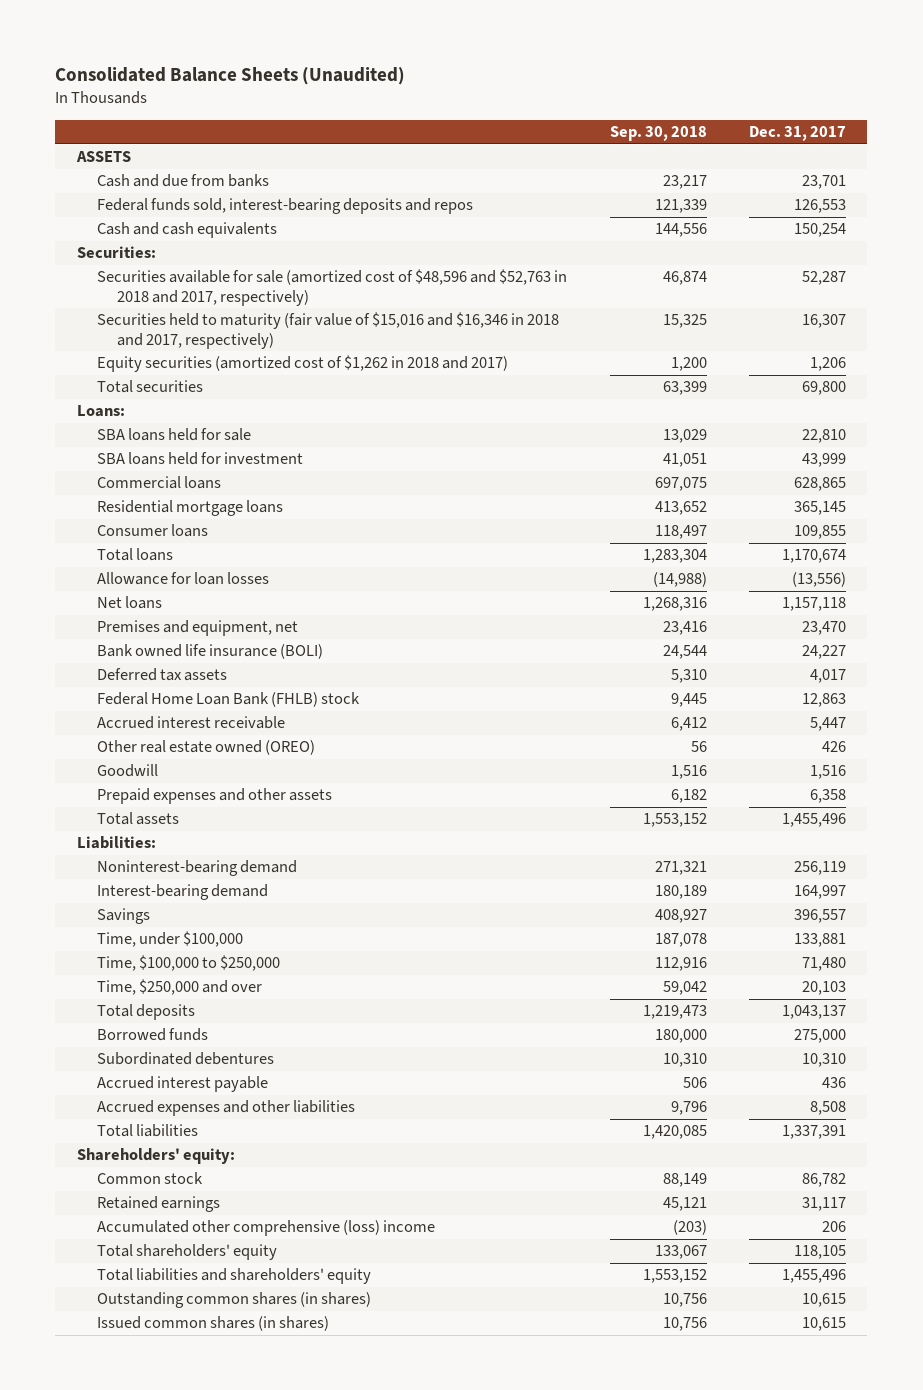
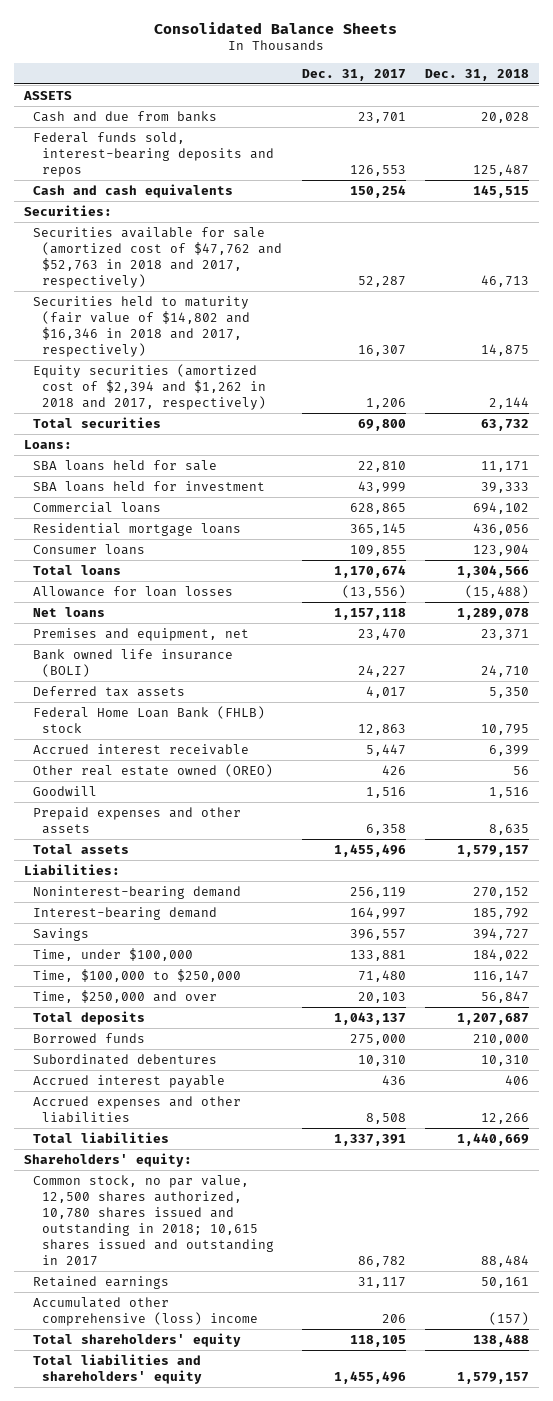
[55,66,406,85] Consolidated Balance Sheets (Unaudited) -> [154,21,398,34] Consolidated Balance Sheets
[609,125,707,141] Sep. 30, 2018 -> none
none -> [424,68,529,81] Dec. 31, 2018
[96,269,567,306] Securities available for sale (amortized cost of $48,596 and $52,763 in 2018 and 2017, respectively) -> [32,226,283,288] Securities available for sale (amortized cost of $47,762 and $52,763 in 2018 and 2017, respectively)
[96,312,559,349] Securities held to maturity (fair value of $15,016 and $16,346 in 2018 and 2017, respectively) -> [32,295,251,357] Securities held to maturity (fair value of $14,802 and $16,346 in 2018 and 2017, respectively)
[96,355,508,373] Equity securities (amortized cost of $1,262 in 2018 and 2017) -> [32,363,267,410] Equity securities (amortized cost of $2,394 and $1,262 in 2018 and 2017, respectively)
[96,1172,203,1185] Common stock -> [32,1174,275,1267] Common stock, no par value, 12,500 shares authorized, 10,780 shares issued and outstanding in 2018; 10,615 shares issued and outstanding in 2017
[96,1292,371,1309] Outstanding common shares (in shares) -> none
[96,1316,329,1332] Issued common shares (in shares) -> none

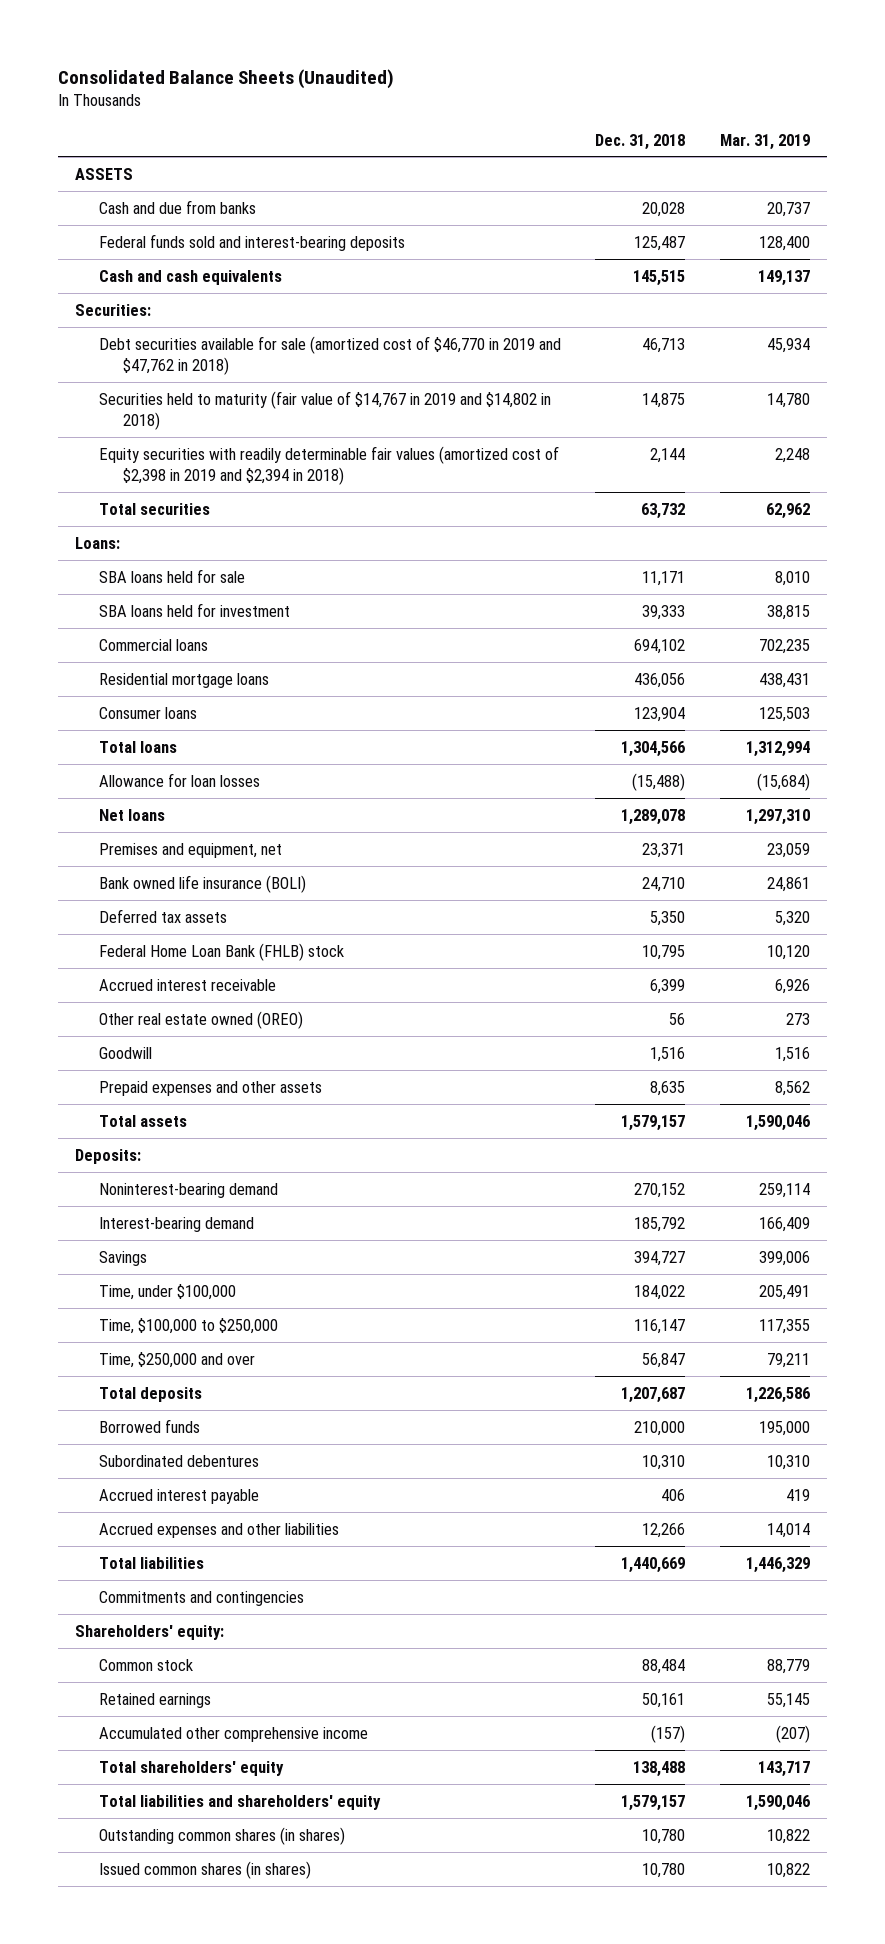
[154,21,398,34] Consolidated Balance Sheets -> [57,68,394,89] Consolidated Balance Sheets (Unaudited)
[301,68,406,81] Dec. 31, 2017 -> none
none -> [719,133,810,150] Mar. 31, 2019
[32,131,275,177] Federal funds sold, interest-bearing deposits and repos -> [98,233,405,251] Federal funds sold and interest-bearing deposits
[32,226,283,288] Securities available for sale (amortized cost of $47,762 and $52,763 in 2018 and 2017, respectively) -> [98,335,561,376] Debt securities available for sale (amortized cost of $46,770 in 2019 and $47,762 in 2018)
[32,295,251,357] Securities held to maturity (fair value of $14,802 and $16,346 in 2018 and 2017, respectively) -> [98,390,551,431] Securities held to maturity (fair value of $14,767 in 2019 and $14,802 in 2018)
[32,363,267,410] Equity securities (amortized cost of $2,394 and $1,262 in 2018 and 2017, respectively) -> [98,445,559,486] Equity securities with readily determinable fair values (amortized cost of $2,398 in 2019 and $2,394 in 2018)
[23,863,120,875] Liabilities: -> none
none -> [74,1148,141,1164] Deposits:
none -> [98,1590,304,1606] Commitments and contingencies
[32,1174,275,1267] Common stock, no par value, 12,500 shares authorized, 10,780 shares issued and outstanding in 2018; 10,615 shares issued and outstanding in 2017 -> [98,1658,193,1671] Common stock
[32,1296,259,1326] Accumulated other comprehensive (loss) income -> [98,1726,368,1742] Accumulated other comprehensive income
none -> [98,1826,345,1845] Outstanding common shares (in shares)
none -> [98,1860,311,1879] Issued common shares (in shares)

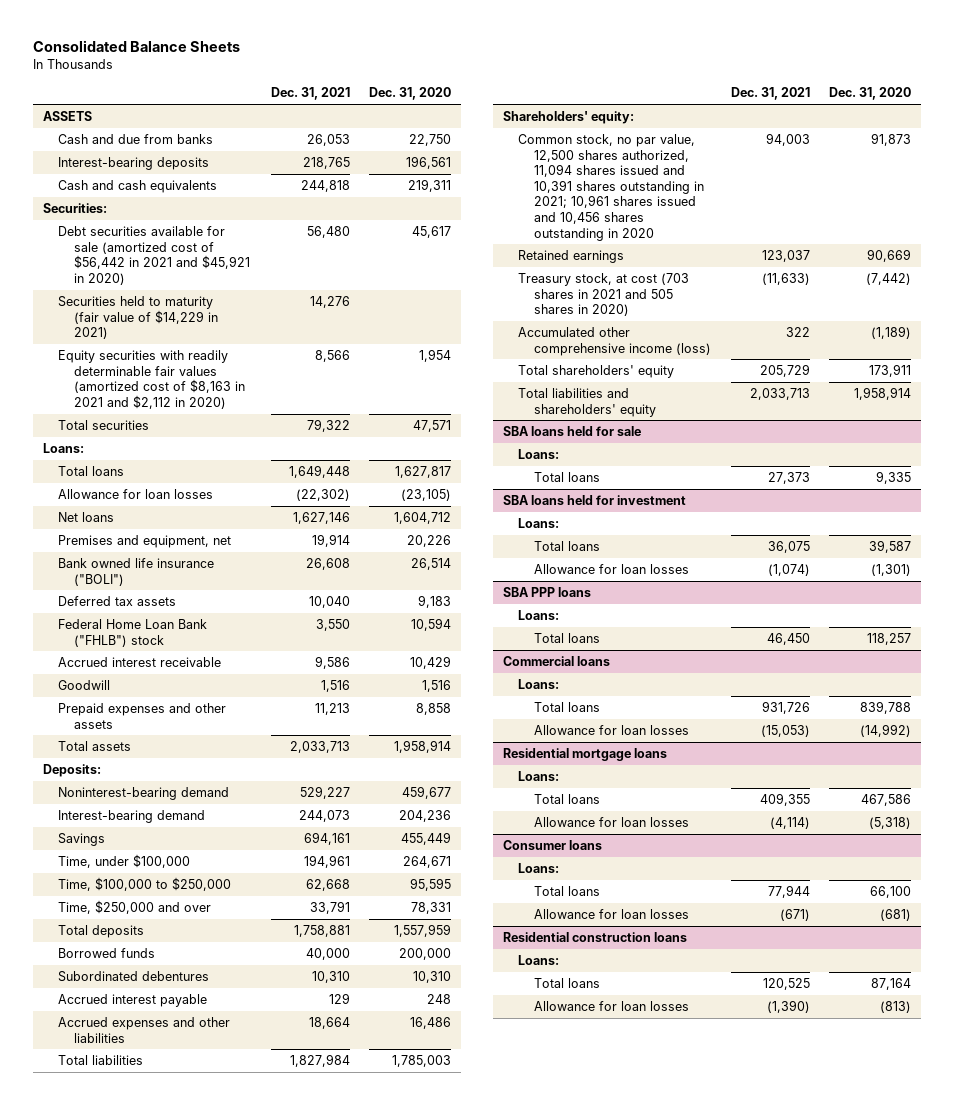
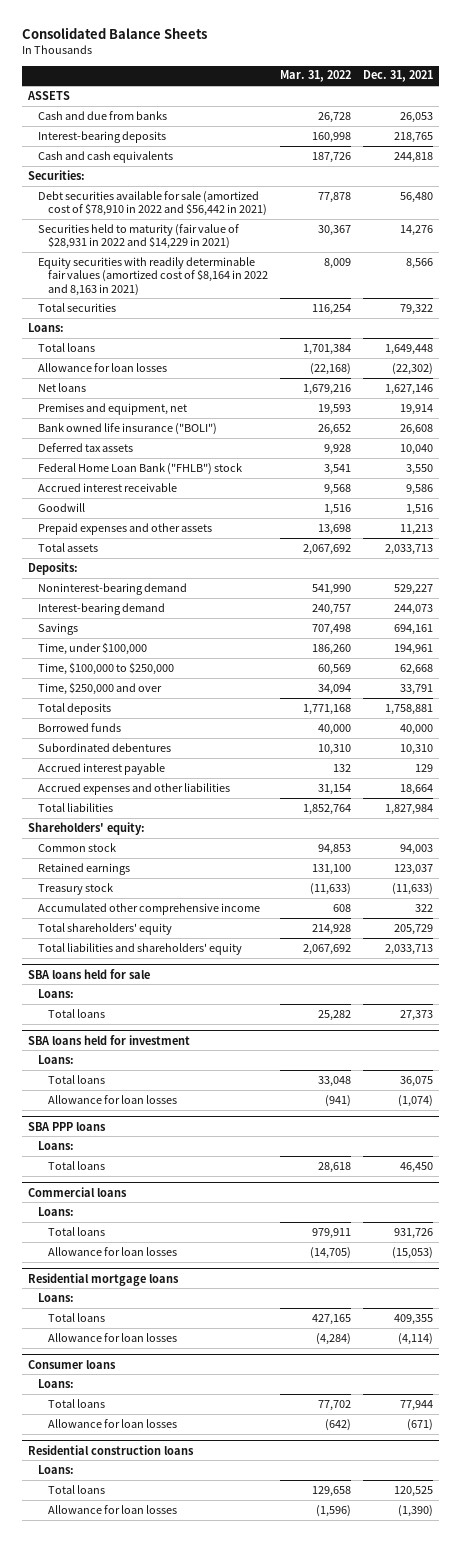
[369,87,452,101] Dec. 31, 2020 -> none
none -> [280,70,352,83] Mar. 31, 2022
[58,225,250,285] Debt securities available for sale (amortized cost of $56,442 in 2021 and $45,921 in 2020) -> [38,190,268,217] Debt securities available for sale (amortized cost of $78,910 in 2022 and $56,442 in 2021)
[58,295,218,340] Securities held to maturity (fair value of $14,229 in 2021) -> [38,223,240,250] Securities held to maturity (fair value of $28,931 in 2022 and $14,229 in 2021)
[58,349,245,409] Equity securities with readily determinable fair values (amortized cost of $8,163 in 2021 and $2,112 in 2020) -> [38,256,269,296] Equity securities with readily determinable fair values (amortized cost of $8,164 in 2022 and 8,163 in 2021)
[518,133,704,241] Common stock, no par value, 12,500 shares authorized, 11,094 shares issued and 10,391 shares outstanding in 2021; 10,961 shares issued and 10,456 shares outstanding in 2020 -> [38,842,117,852] Common stock
[518,272,690,317] Treasury stock, at cost (703 shares in 2021 and 505 shares in 2020) -> [38,882,114,895] Treasury stock
[518,326,711,356] Accumulated other comprehensive income (loss) -> [38,902,261,915] Accumulated other comprehensive income

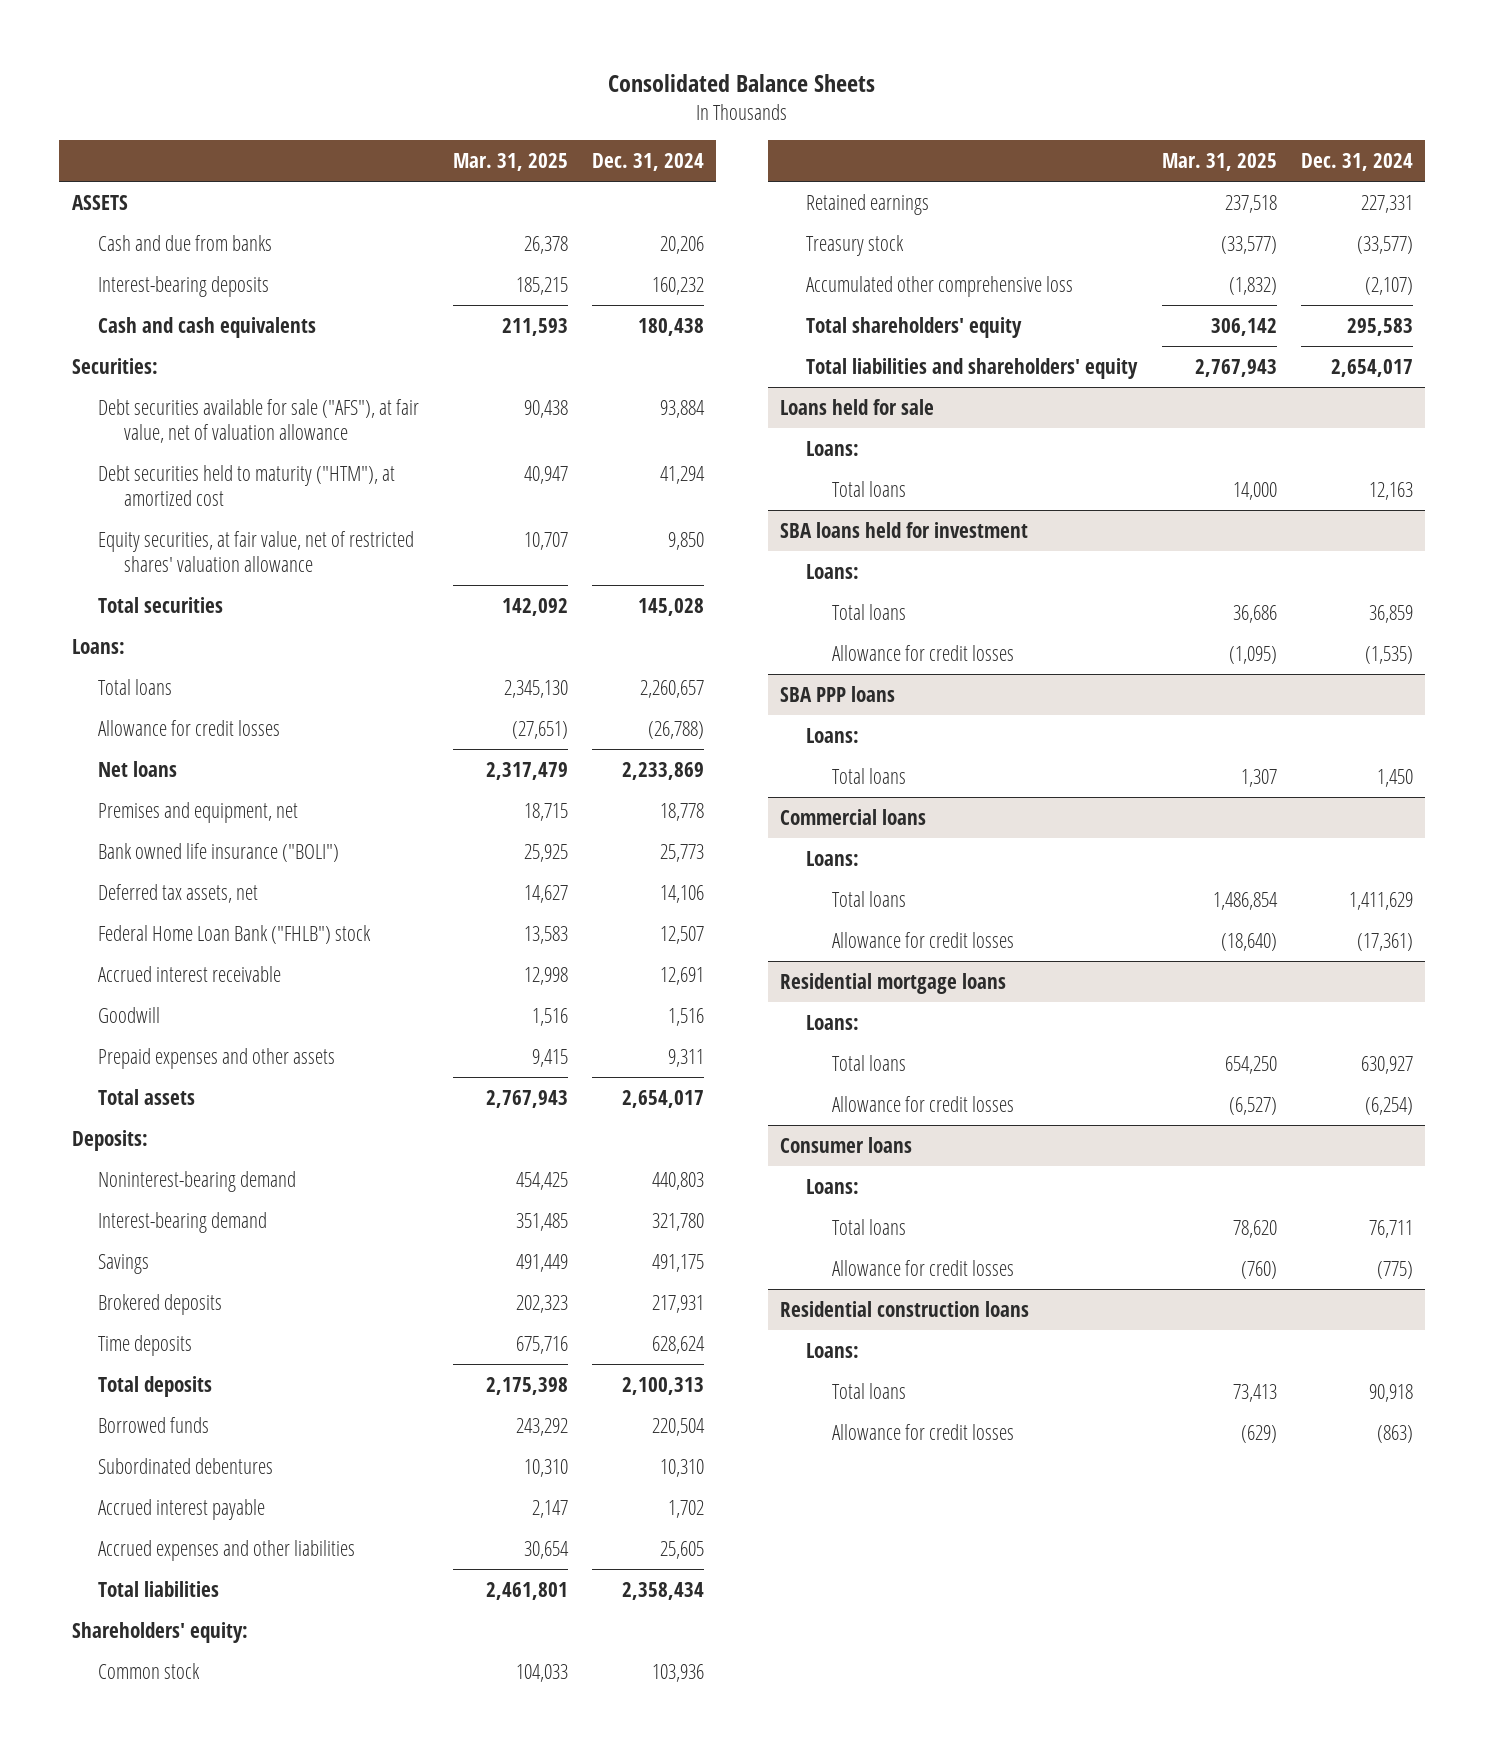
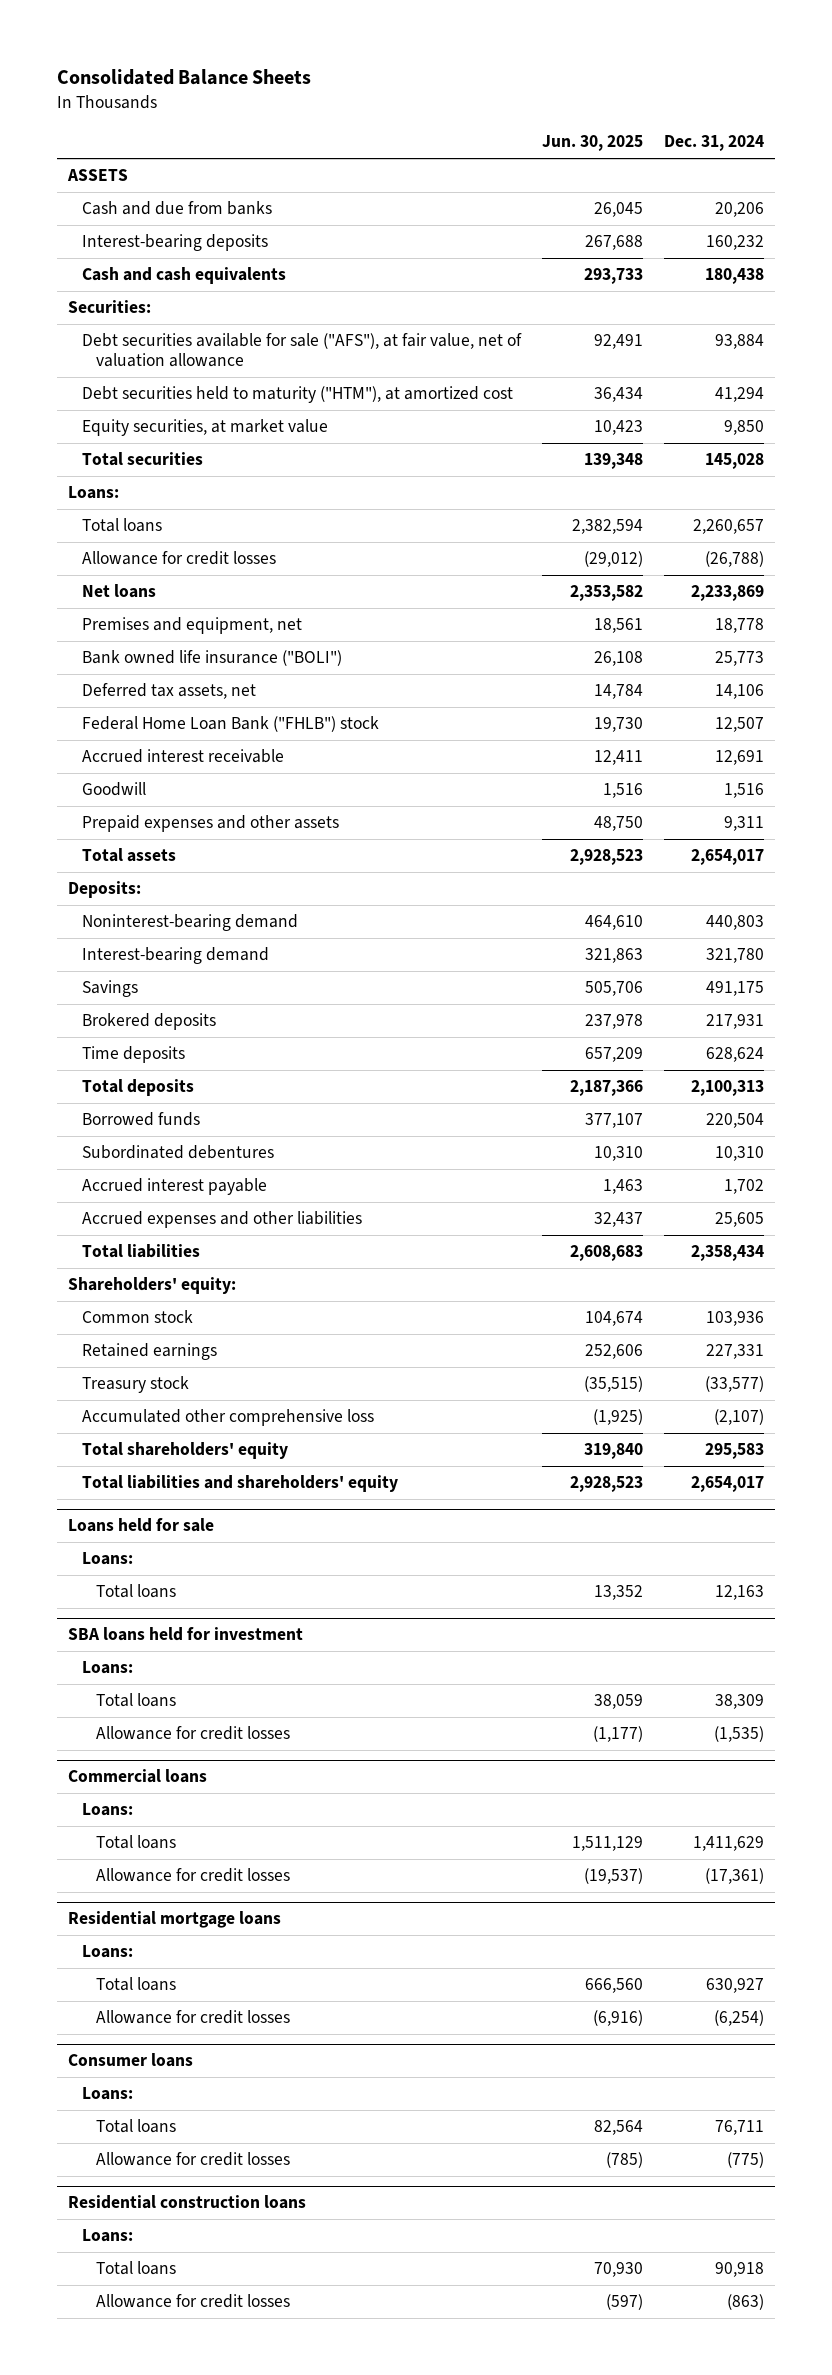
[452,153,568,172] Mar. 31, 2025 -> none
none -> [541,135,643,152] Jun. 30, 2025
[97,530,414,572] Equity securities, at fair value, net of restricted shares' valuation allowance -> [81,419,328,437] Equity securities, at market value
[1369,604,1414,623] 36,859 -> [715,1694,765,1710] 38,309
[780,685,896,702] SBA PPP loans -> none
[806,727,860,743] Loans: -> none
[832,767,907,784] Total loans -> none

